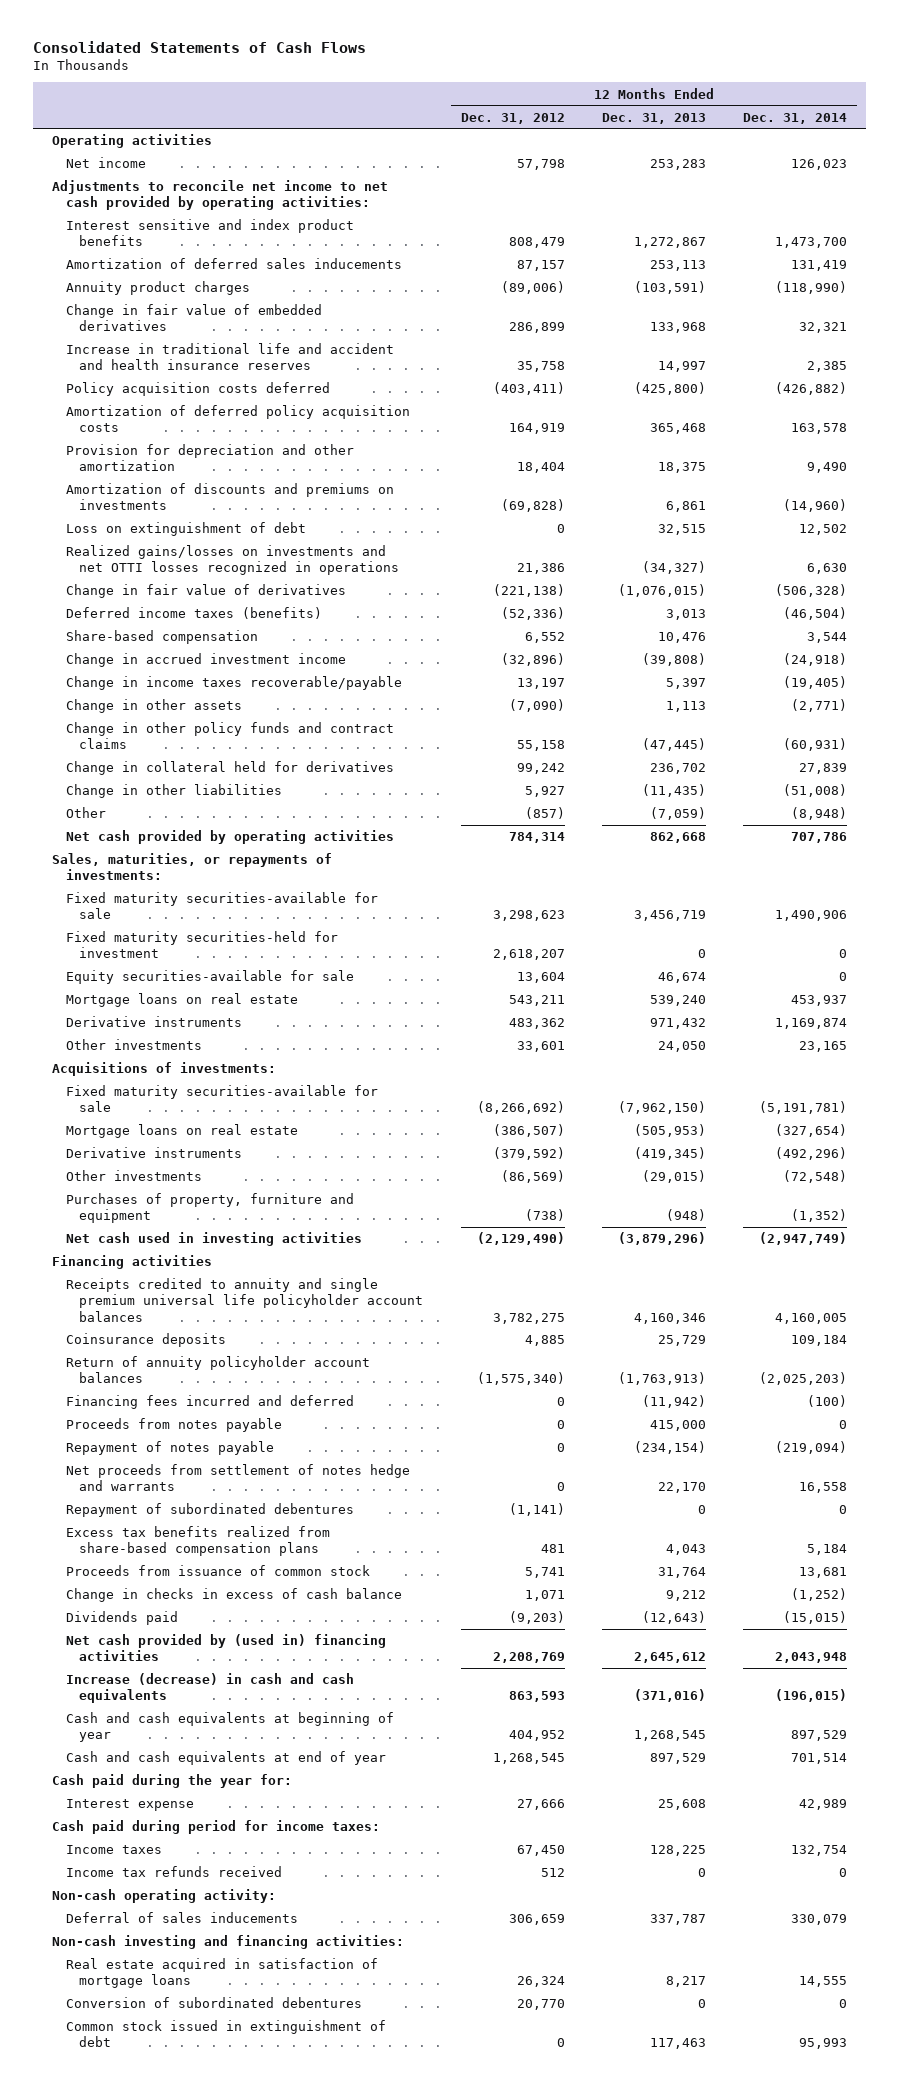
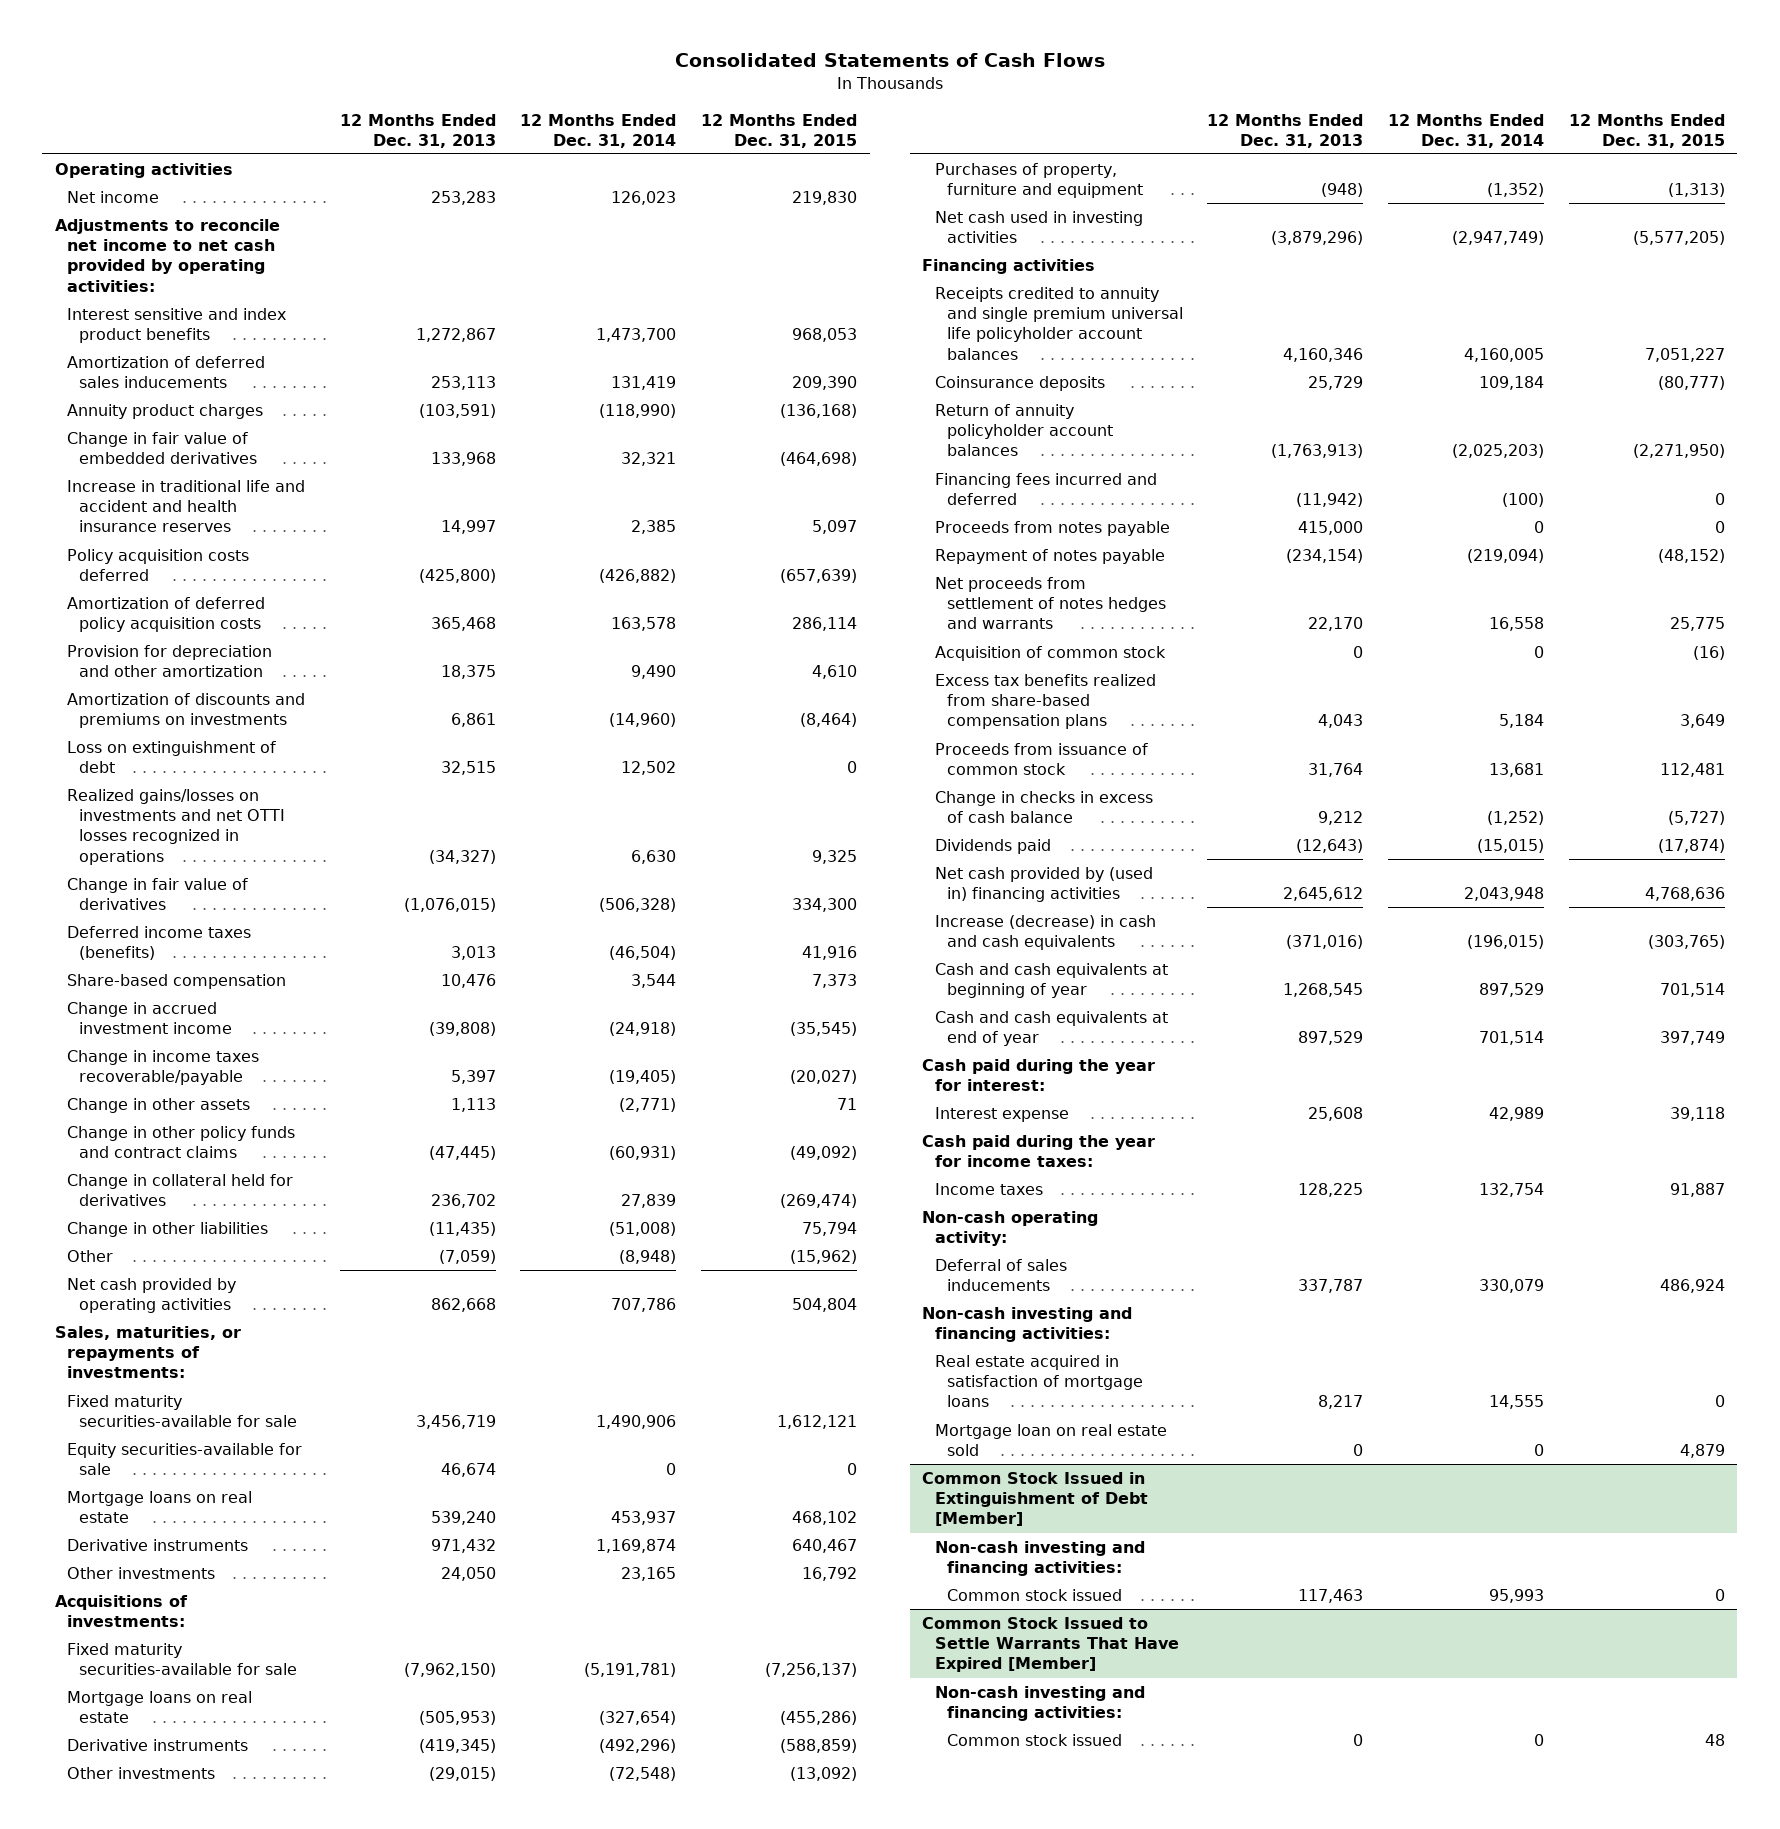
[460,112,565,124] Dec. 31, 2012 -> none
none -> [701,113,858,148] 12 Months Ended Dec. 31, 2015
[65,931,338,959] Fixed maturity securities-held for investment -> none
[65,1503,354,1518] Repayment of subordinated debentures -> none
[65,1464,410,1492] Net proceeds from settlement of notes hedge and warrants -> [934,577,1166,630] Net proceeds from settlement of notes hedges and warrants
none -> [934,646,1166,662] Acquisition of common stock
[51,1774,292,1789] Cash paid during the year for: -> [922,1059,1156,1092] Cash paid during the year for interest:
[51,1820,380,1835] Cash paid during period for income taxes: -> [922,1135,1156,1168] Cash paid during the year for income taxes:
[65,1866,282,1878] Income tax refunds received -> none
[65,1997,362,2009] Conversion of subordinated debentures -> none
none -> [934,1424,1167,1457] Mortgage loan on real estate sold
none -> [922,1472,1148,1527] Common Stock Issued in Extinguishment of Debt [Member]
none -> [934,1541,1145,1577] Non-cash investing and financing activities:
[65,2020,386,2048] Common stock issued in extinguishment of debt -> [946,1589,1122,1602] Common stock issued
none -> [922,1617,1179,1673] Common Stock Issued to Settle Warrants That Have Expired [Member]
none -> [934,1686,1145,1722] Non-cash investing and financing activities:
none -> [946,1734,1122,1747] Common stock issued

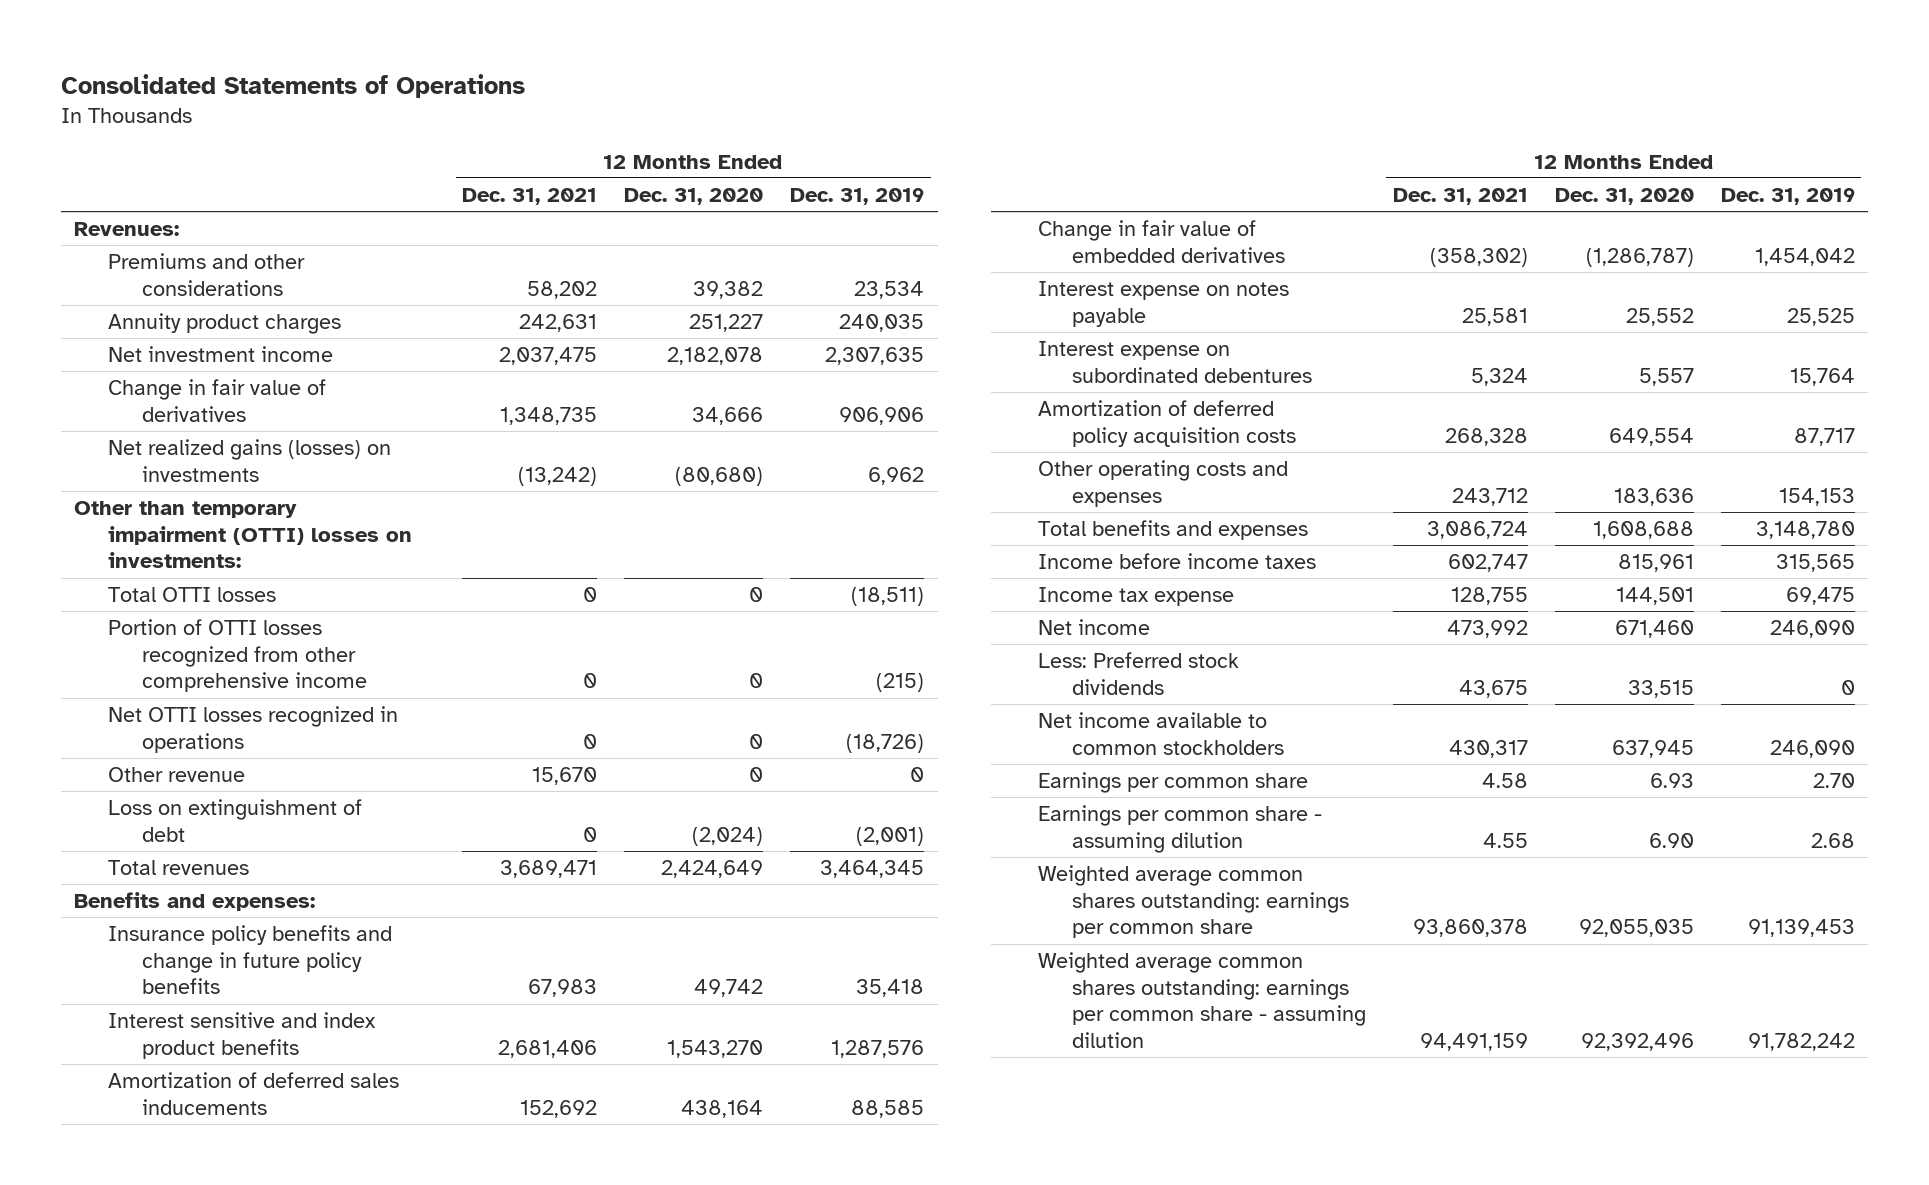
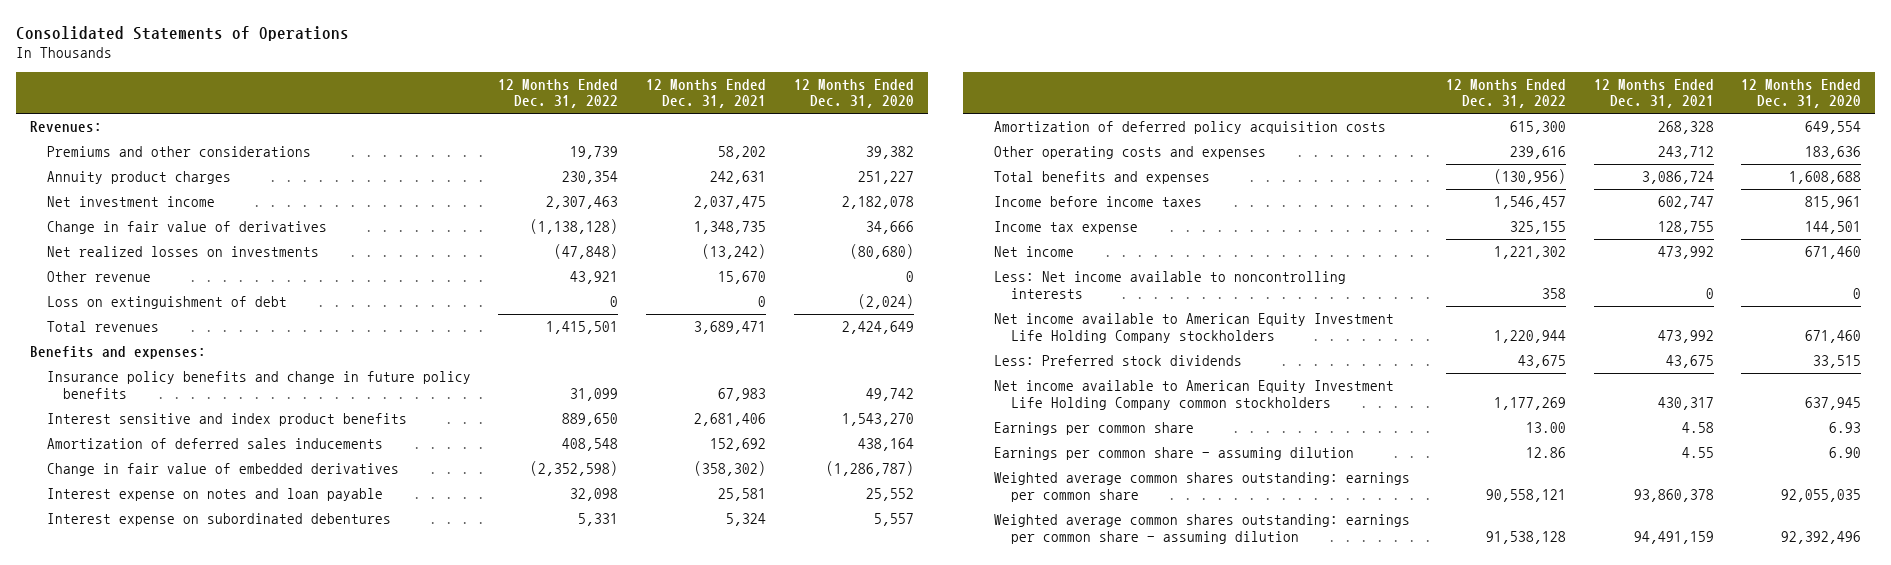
[790,187,925,205] Dec. 31, 2019 -> none
none -> [498,78,619,109] 12 Months Ended Dec. 31, 2022
[74,501,412,569] Other than temporary impairment (OTTI) losses on investments: -> none
[107,587,276,603] Total OTTI losses -> none
[107,619,367,693] Portion of OTTI losses recognized from other comprehensive income -> none
[107,706,398,753] Net OTTI losses recognized in operations -> none
[107,439,391,482] Net realized gains (losses) on investments -> [46,246,319,258] Net realized losses on investments
[1038,281,1290,327] Interest expense on notes payable -> [46,488,383,502] Interest expense on notes and loan payable
none -> [994,271,1347,299] Less: Net income available to noncontrolling interests
none -> [994,313,1395,343] Net income available to American Equity Investment Life Holding Company stockholders
[1038,712,1284,755] Net income available to common stockholders -> [994,380,1395,410] Net income available to American Equity Investment Life Holding Company common stockholders

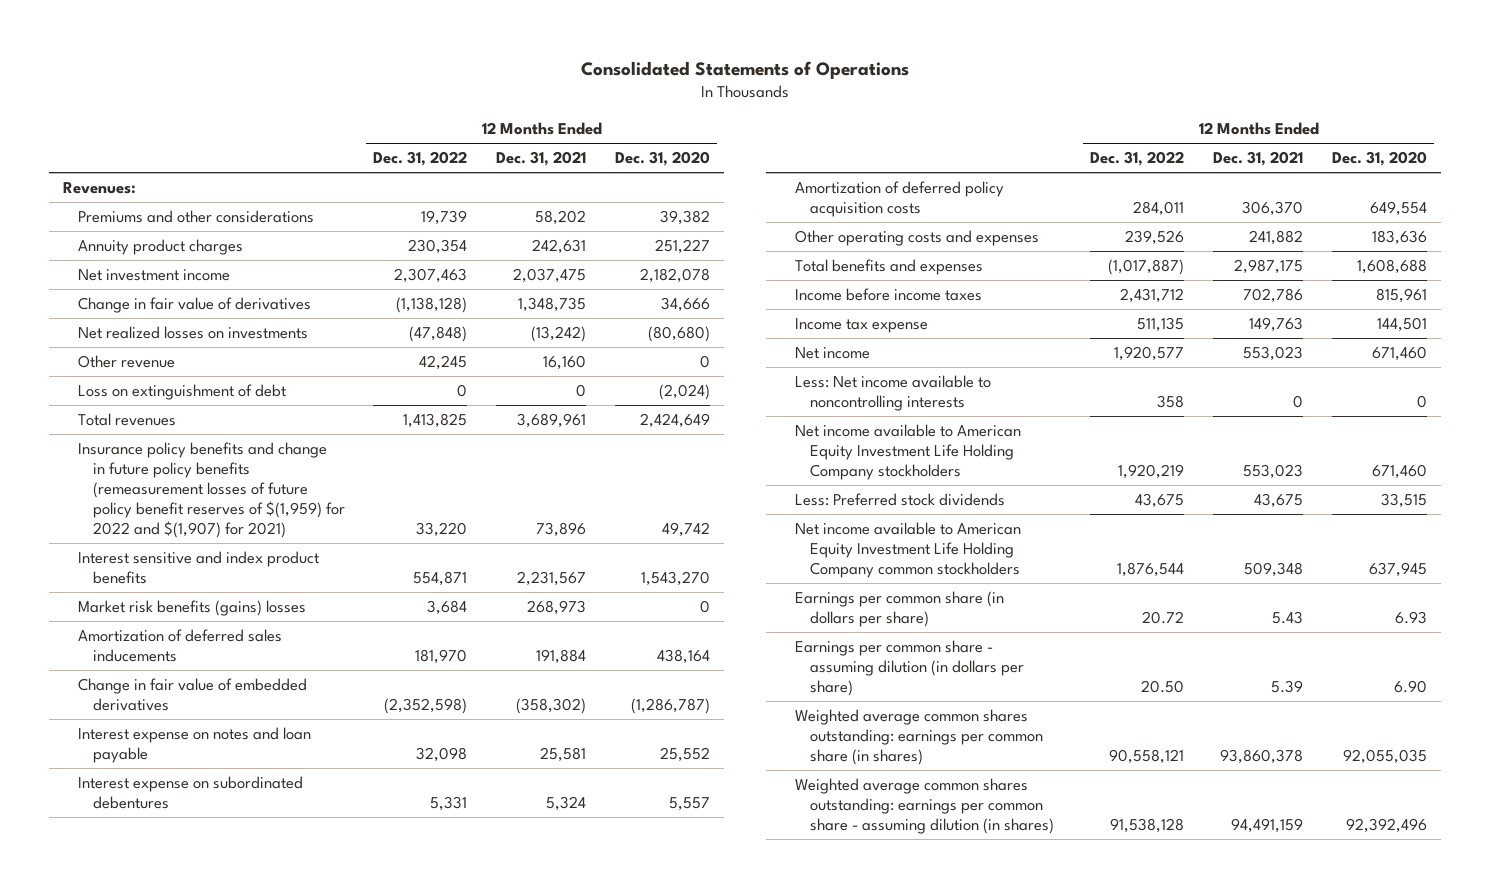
[570,271,619,285] 43,921 -> [419,355,468,371] 42,245
[718,271,767,285] 15,670 -> [543,355,587,371] 16,160
[29,346,206,360] Benefits and expenses: -> none
[546,321,619,335] 1,415,501 -> [403,413,468,429] 1,413,825
[694,321,767,335] 3,689,471 -> [517,413,587,429] 3,689,961
[46,371,471,399] Insurance policy benefits and change in future policy benefits -> [78,442,345,539] Insurance policy benefits and change in future policy benefits (remeasurement losses of future policy benefit reserves of $(1,959) for 2022 and $(1,907) for 2021)
[570,387,619,401] 31,099 -> [416,522,468,538] 33,220
[718,387,767,401] 67,983 -> [536,522,587,538] 73,896
[562,413,619,427] 889,650 -> [413,571,468,587] 554,871
[694,413,767,427] 2,681,406 -> [517,571,587,587] 2,231,567
none -> [78,600,307,617] Market risk benefits (gains) losses
[562,438,619,452] 408,548 -> [415,649,468,665] 181,970
[710,438,767,452] 152,692 -> [536,649,587,665] 191,884
[1509,121,1566,135] 615,300 -> [1133,201,1185,217] 284,011
[1657,121,1714,135] 268,328 -> [1242,201,1304,217] 306,370
[1509,146,1566,160] 239,616 -> [1125,230,1185,246] 239,526
[1657,146,1714,160] 243,712 -> [1249,230,1304,246] 241,882
[1493,169,1566,185] (130,956) -> [1108,259,1185,276] (1,017,887)
[1641,171,1714,185] 3,086,724 -> [1234,259,1304,275] 2,987,175
[1493,196,1566,210] 1,546,457 -> [1120,288,1185,304] 2,431,712
[1657,196,1714,210] 602,747 -> [1243,288,1304,304] 702,786
[1509,221,1566,235] 325,155 -> [1137,317,1185,333] 511,135
[1657,221,1714,235] 128,755 -> [1249,317,1304,333] 149,763
[1493,246,1566,260] 1,221,302 -> [1114,346,1185,362] 1,920,577
[1657,246,1714,260] 473,992 -> [1243,346,1304,362] 553,023
[1493,329,1566,343] 1,220,944 -> [1118,464,1185,480] 1,920,219
[1657,329,1714,343] 473,992 -> [1243,464,1304,480] 553,023
[1493,396,1566,410] 1,177,269 -> [1117,562,1185,578] 1,876,544
[1657,396,1714,410] 430,317 -> [1244,562,1304,578] 509,348
[994,422,1195,436] Earnings per common share -> [794,591,1004,628] Earnings per common share (in dollars per share)
[1525,422,1566,434] 13.00 -> [1142,611,1185,625] 20.72
[1681,422,1714,434] 4.58 -> [1272,611,1304,625] 5.43
[994,447,1355,461] Earnings per common share - assuming dilution -> [794,640,1024,697] Earnings per common share - assuming dilution (in dollars per share)
[1525,447,1566,459] 12.86 -> [1141,680,1185,694] 20.50
[1681,447,1714,459] 4.55 -> [1271,680,1304,694] 5.39
[994,472,1411,502] Weighted average common shares outstanding: earnings per common share -> [794,709,1043,766] Weighted average common shares outstanding: earnings per common share (in shares)
[994,514,1411,544] Weighted average common shares outstanding: earnings per common share - assuming dilution -> [794,778,1054,835] Weighted average common shares outstanding: earnings per common share - assuming dilution (in shares)

